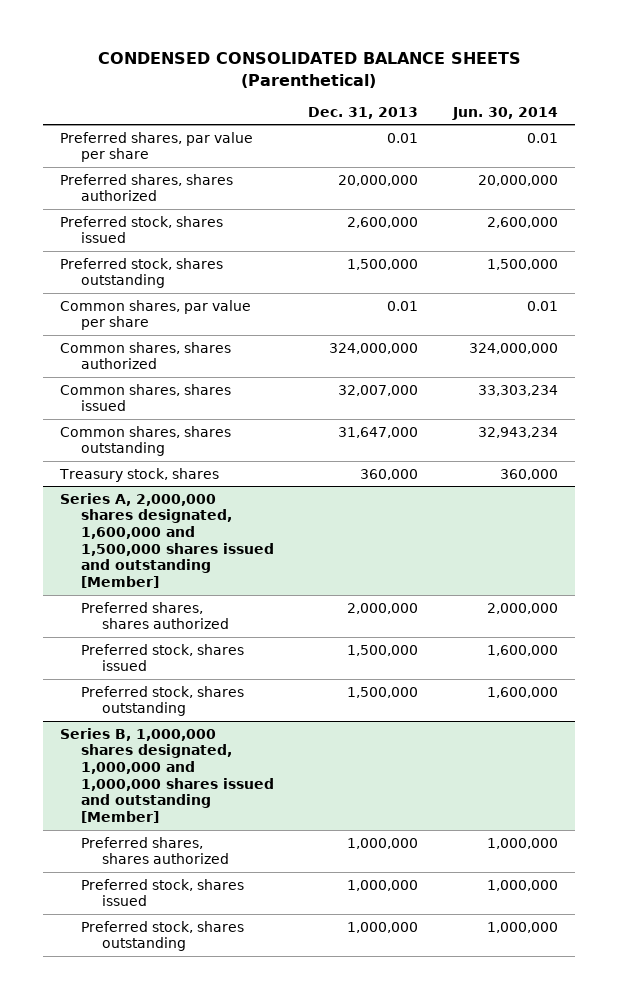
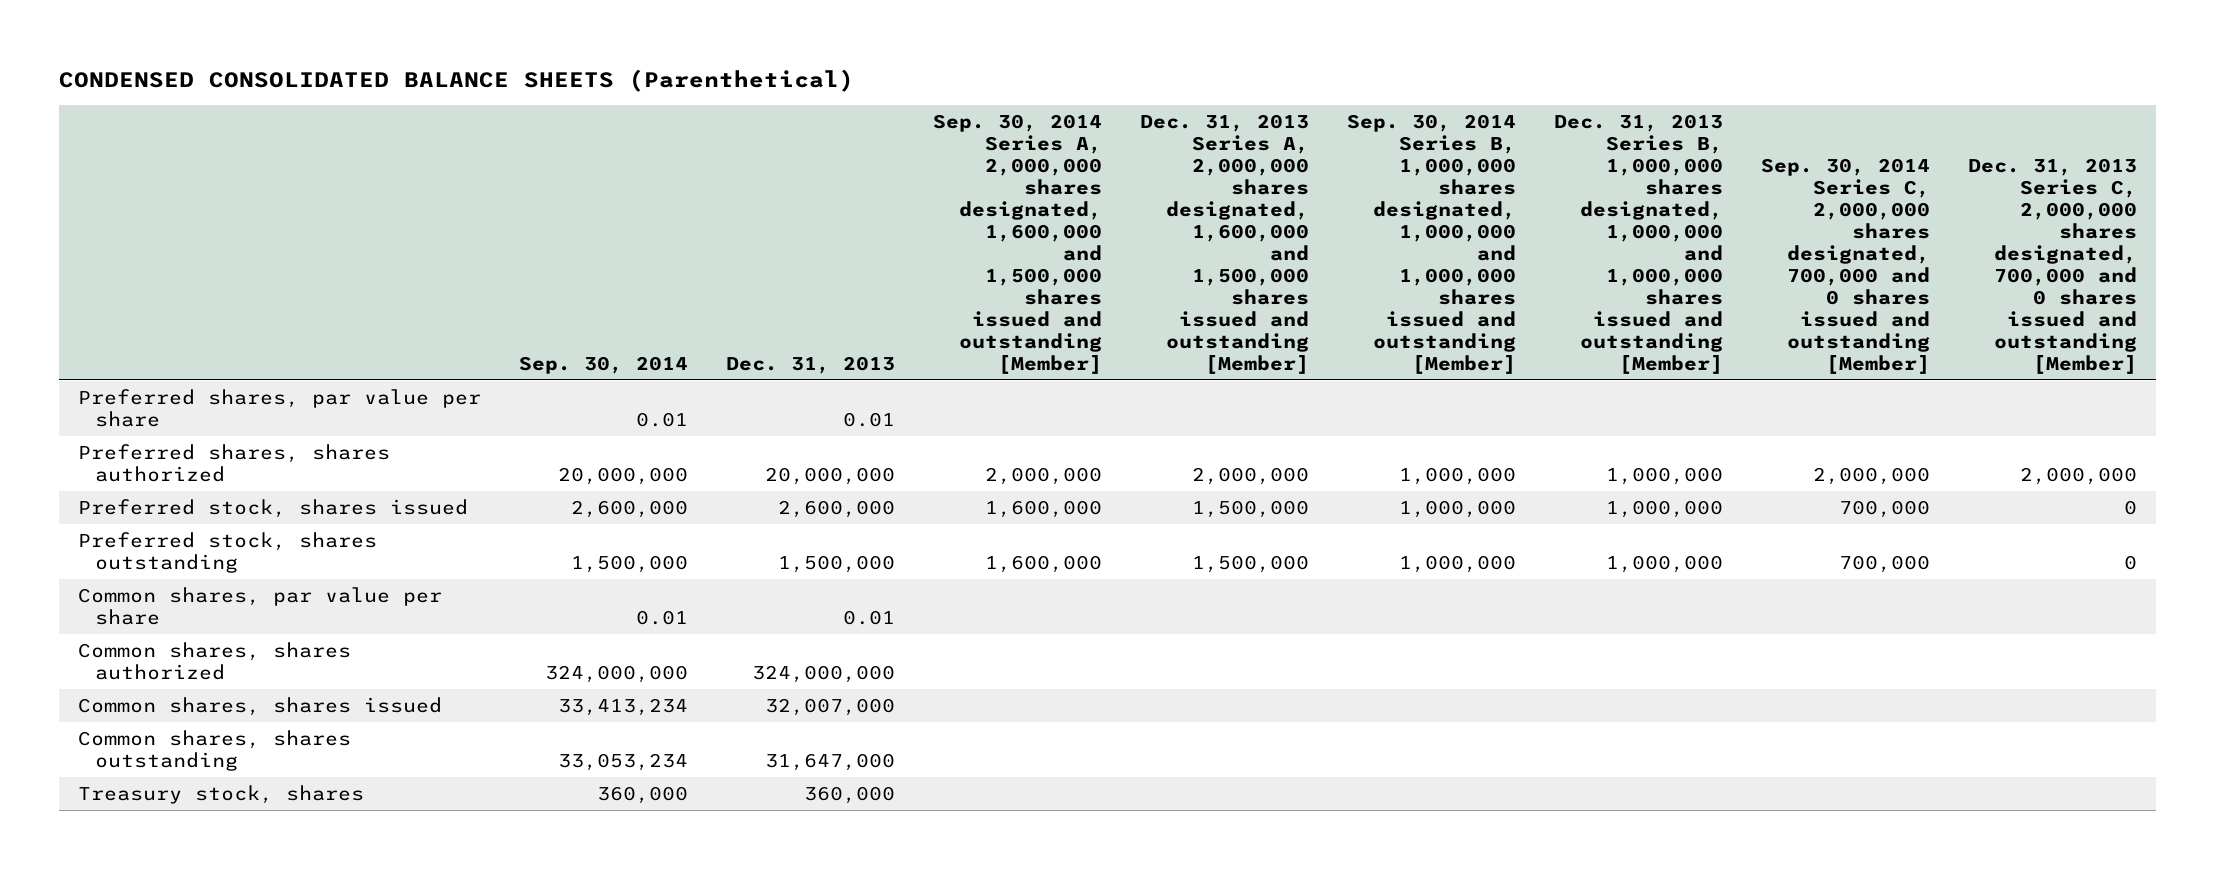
[451,106,558,120] Jun. 30, 2014 -> none
none -> [518,355,688,374] Sep. 30, 2014
none -> [932,113,1102,374] Sep. 30, 2014 Series A, 2,000,000 shares designated, 1,600,000 and 1,500,000 shares issued and outstanding [Member]
none -> [1139,113,1309,374] Dec. 31, 2013 Series A, 2,000,000 shares designated, 1,600,000 and 1,500,000 shares issued and outstanding [Member]
none -> [1346,113,1516,374] Sep. 30, 2014 Series B, 1,000,000 shares designated, 1,000,000 and 1,000,000 shares issued and outstanding [Member]
none -> [1553,113,1723,374] Dec. 31, 2013 Series B, 1,000,000 shares designated, 1,000,000 and 1,000,000 shares issued and outstanding [Member]
none -> [1760,157,1930,374] Sep. 30, 2014 Series C, 2,000,000 shares designated, 700,000 and 0 shares issued and outstanding [Member]
none -> [1967,157,2137,374] Dec. 31, 2013 Series C, 2,000,000 shares designated, 700,000 and 0 shares issued and outstanding [Member]
[60,492,275,589] Series A, 2,000,000 shares designated, 1,600,000 and 1,500,000 shares issued and outstanding [Member] -> none
[81,601,230,630] Preferred shares, shares authorized -> none
[81,643,245,672] Preferred stock, shares issued -> none
[81,685,245,717] Preferred stock, shares outstanding -> none
[60,727,275,824] Series B, 1,000,000 shares designated, 1,000,000 and 1,000,000 shares issued and outstanding [Member] -> none
[81,836,230,865] Preferred shares, shares authorized -> none
[81,878,245,907] Preferred stock, shares issued -> none
[81,920,245,952] Preferred stock, shares outstanding -> none

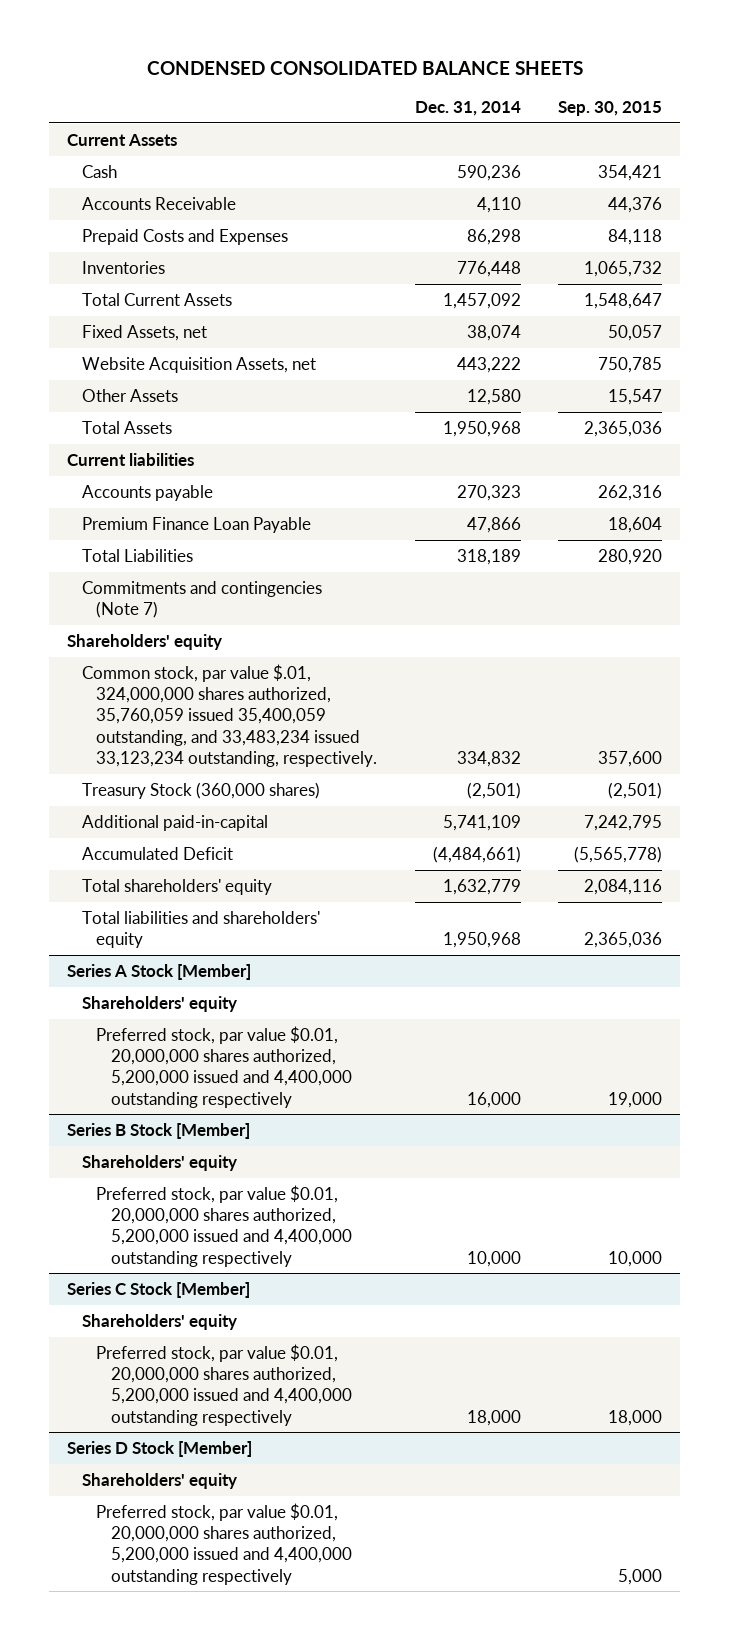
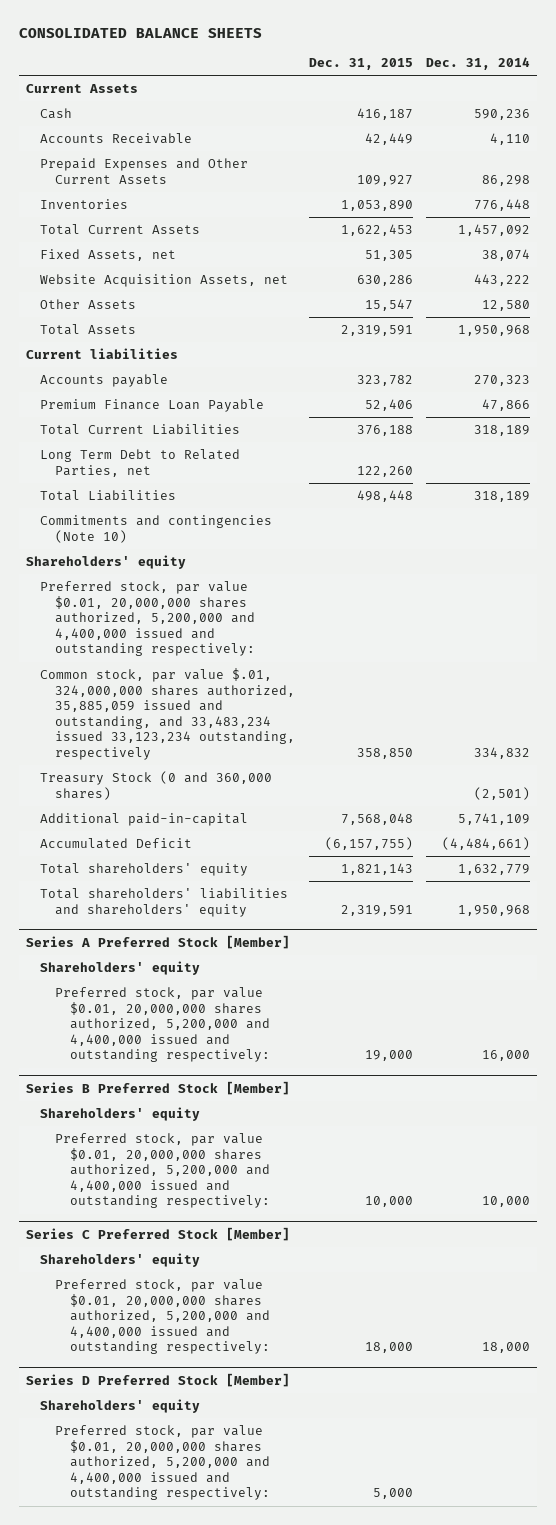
[146,60,583,75] CONDENSED CONSOLIDATED BALANCE SHEETS -> [18,27,262,38] CONSOLIDATED BALANCE SHEETS
[557,101,662,117] Sep. 30, 2015 -> none
none -> [308,58,413,71] Dec. 31, 2015
[81,228,288,245] Prepaid Costs and Expenses -> [40,157,249,184] Prepaid Expenses and Other Current Assets
none -> [40,423,241,435] Total Current Liabilities
none -> [40,448,241,477] Long Term Debt to Related Parties, net
[81,580,322,619] Commitments and contingencies (Note 7) -> [40,514,273,543] Commitments and contingencies (Note 10)
none -> [40,580,256,657] Preferred stock, par value $0.01, 20,000,000 shares authorized, 5,200,000 and 4,400,000 issued and outstanding respectively:
[81,663,378,767] Common stock, par value $.01, 324,000,000 shares authorized, 35,760,059 issued 35,400,059 outstanding, and 33,483,234 issued 33,123,234 outstanding, respectively. -> [40,667,296,761] Common stock, par value $.01, 324,000,000 shares authorized, 35,885,059 issued and outstanding, and 33,483,234 issued 33,123,234 outstanding, respectively
[81,781,320,799] Treasury Stock (360,000 shares) -> [40,770,273,800] Treasury Stock (0 and 360,000 shares)
[81,910,320,949] Total liabilities and shareholders' equity -> [40,887,289,917] Total shareholders' liabilities and shareholders' equity
[67,963,252,980] Series A Stock [Member] -> [25,934,290,949] Series A Preferred Stock [Member]
[96,1025,352,1108] Preferred stock, par value $0.01, 20,000,000 shares authorized, 5,200,000 issued and 4,400,000 outstanding respectively -> [55,986,271,1063] Preferred stock, par value $0.01, 20,000,000 shares authorized, 5,200,000 and 4,400,000 issued and outstanding respectively:
[67,1122,251,1139] Series B Stock [Member] -> [25,1080,290,1095] Series B Preferred Stock [Member]
[96,1184,352,1267] Preferred stock, par value $0.01, 20,000,000 shares authorized, 5,200,000 issued and 4,400,000 outstanding respectively -> [55,1132,271,1209] Preferred stock, par value $0.01, 20,000,000 shares authorized, 5,200,000 and 4,400,000 issued and outstanding respectively:
[67,1281,251,1298] Series C Stock [Member] -> [25,1226,290,1241] Series C Preferred Stock [Member]
[96,1343,352,1426] Preferred stock, par value $0.01, 20,000,000 shares authorized, 5,200,000 issued and 4,400,000 outstanding respectively -> [55,1278,271,1355] Preferred stock, par value $0.01, 20,000,000 shares authorized, 5,200,000 and 4,400,000 issued and outstanding respectively:
[67,1440,253,1457] Series D Stock [Member] -> [25,1372,290,1387] Series D Preferred Stock [Member]
[96,1502,352,1585] Preferred stock, par value $0.01, 20,000,000 shares authorized, 5,200,000 issued and 4,400,000 outstanding respectively -> [55,1424,271,1501] Preferred stock, par value $0.01, 20,000,000 shares authorized, 5,200,000 and 4,400,000 issued and outstanding respectively:

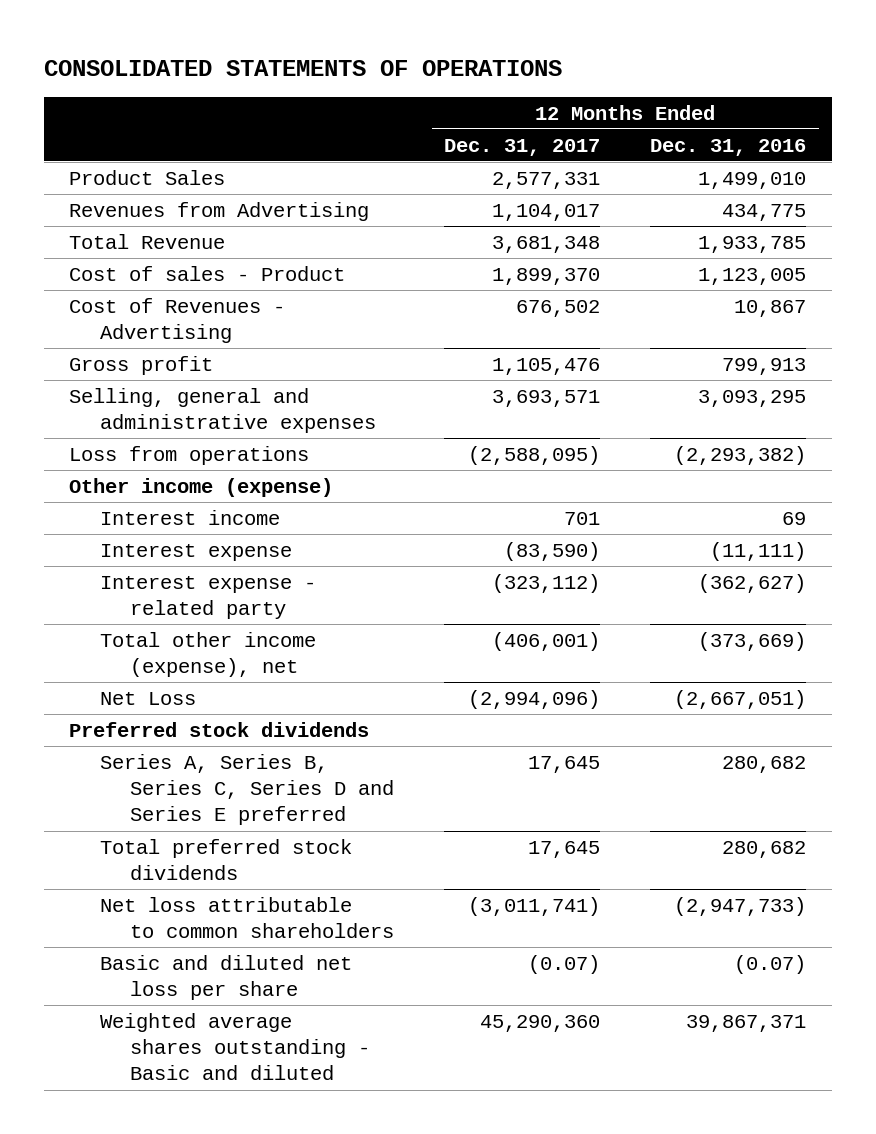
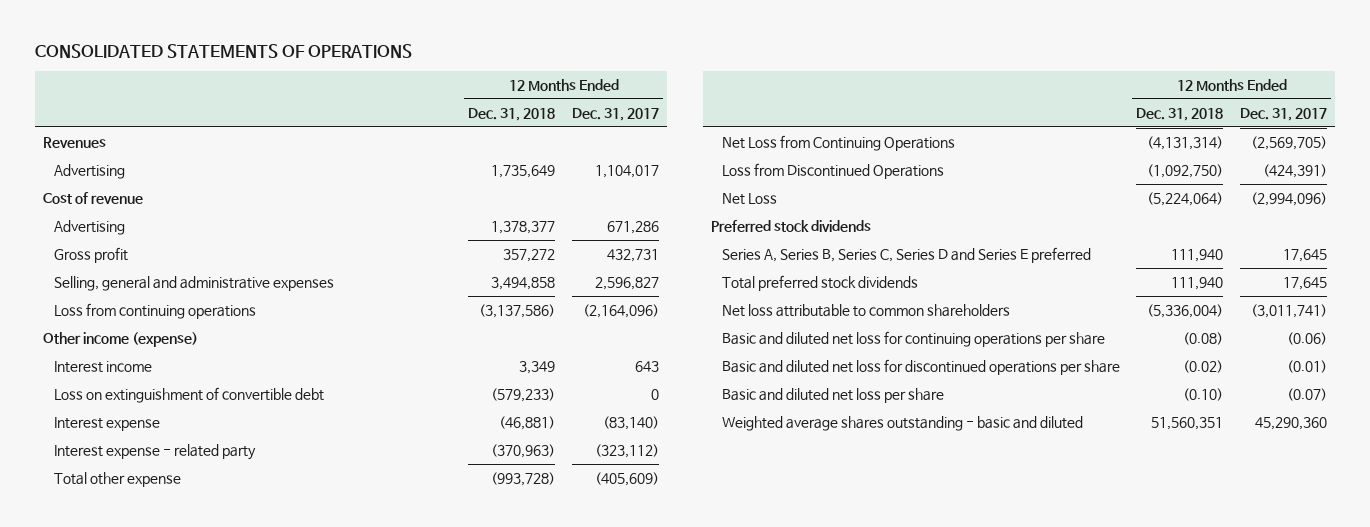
[650,138,807,156] Dec. 31, 2016 -> none
none -> [468,107,556,121] Dec. 31, 2018
[69,169,226,185] Product Sales -> none
[69,233,226,249] Total Revenue -> none
[69,265,346,281] Cost of sales - Product -> none
[69,297,286,344] Cost of Revenues - Advertising -> none
none -> [42,137,106,149] Revenues
[69,201,370,221] Revenues from Advertising -> [53,164,125,180] Advertising
none -> [42,192,143,205] Cost of revenue
none -> [53,220,125,236] Advertising
[492,357,601,375] 1,105,476 -> [606,249,659,263] 432,731
[492,389,601,407] 3,693,571 -> [594,277,659,291] 2,596,827
[69,445,310,465] Loss from operations -> [53,303,256,320] Loss from continuing operations
[468,445,601,465] (2,588,095) -> [582,304,659,319] (2,164,096)
[564,511,601,525] 701 -> [634,361,659,373] 643
none -> [53,387,324,404] Loss on extinguishment of convertible debt
[504,541,601,561] (83,590) -> [602,416,659,431] (83,140)
[99,631,316,678] Total other income (expense), net -> [53,472,181,488] Total other expense
[492,631,601,651] (406,001) -> [594,472,659,487] (405,609)
none -> [721,135,955,152] Net Loss from Continuing Operations
none -> [721,163,944,180] Loss from Discontinued Operations
none -> [721,331,1105,348] Basic and diluted net loss for continuing operations per share
none -> [721,359,1120,376] Basic and diluted net loss for discontinued operations per share
[99,1012,370,1081] Weighted average shares outstanding - Basic and diluted -> [721,416,1083,432] Weighted average shares outstanding - basic and diluted

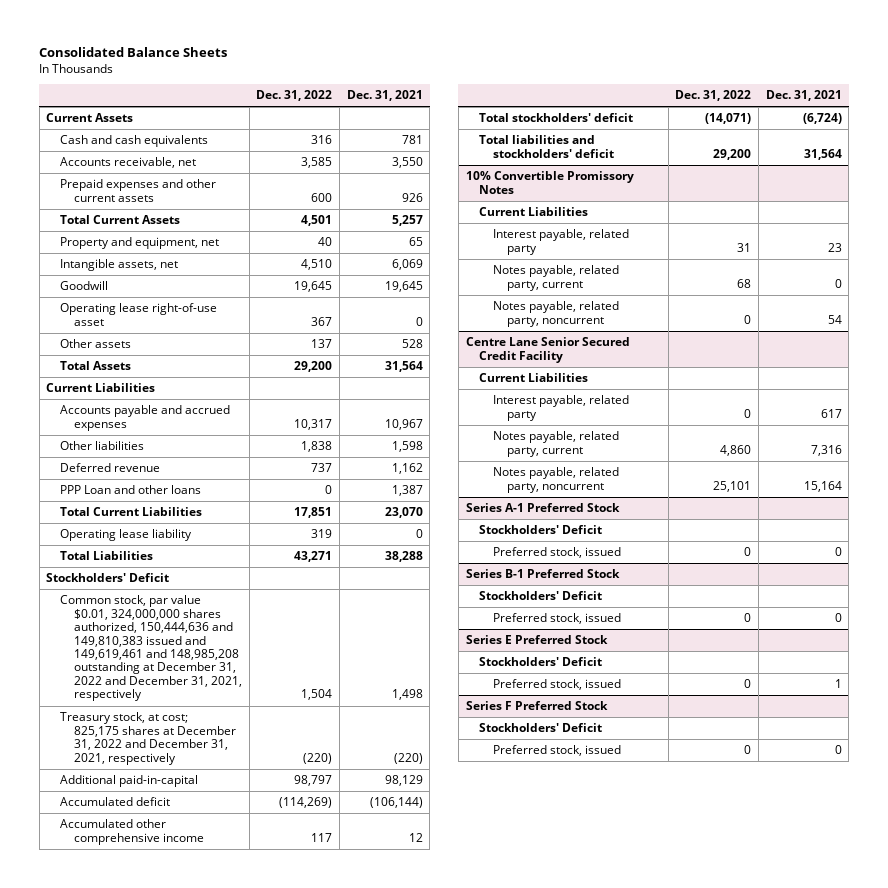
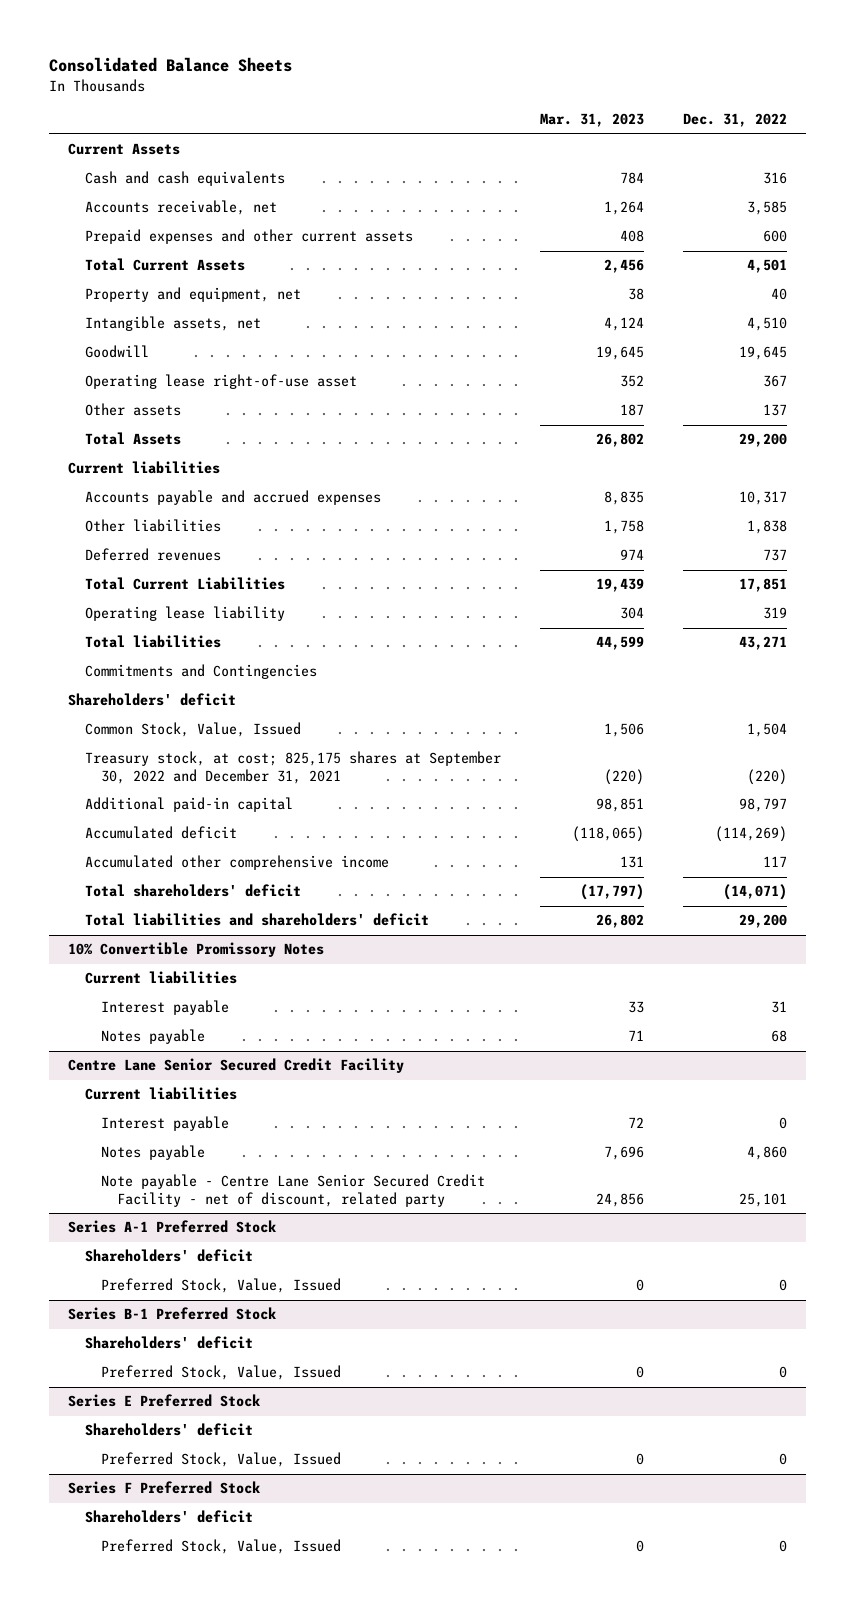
[346,90,423,102] Dec. 31, 2021 -> none
none -> [539,113,644,128] Mar. 31, 2023
[46,383,156,393] Current Liabilities -> [68,461,221,475] Current liabilities
[60,485,202,495] PPP Loan and other loans -> none
[60,463,161,473] Deferred revenue -> [84,548,221,562] Deferred revenues
[60,551,154,561] Total Liabilities -> [84,635,221,649] Total liabilities
none -> [84,664,317,680] Commitments and Contingencies
[46,573,170,583] Stockholders' Deficit -> [68,693,237,707] Shareholders' deficit
[60,595,242,702] Common stock, par value $0.01, 324,000,000 shares authorized, 150,444,636 and 149,810,383 issued and 149,619,461 and 148,985,208 outstanding at December 31, 2022 and December 31, 2021, respectively -> [84,722,301,738] Common Stock, Value, Issued
[60,712,236,765] Treasury stock, at cost; 825,175 shares at December 31, 2022 and December 31, 2021, respectively -> [84,751,501,784] Treasury stock, at cost; 825,175 shares at September 30, 2022 and December 31, 2021
[60,775,199,788] Additional paid-in-capital -> [84,797,293,813] Additional paid-in capital
[479,113,634,123] Total stockholders' deficit -> [84,884,301,898] Total shareholders' deficit
[479,135,615,158] Total liabilities and stockholders' deficit -> [84,913,429,927] Total liabilities and shareholders' deficit
[493,301,620,327] Notes payable, related party, noncurrent -> none
[479,207,589,217] Current Liabilities -> [84,971,237,985] Current liabilities
[493,229,630,255] Interest payable, related party -> [101,1000,230,1016] Interest payable
[493,265,620,291] Notes payable, related party, current -> [101,1029,206,1045] Notes payable
[479,373,589,383] Current Liabilities -> [84,1087,237,1101] Current liabilities
[493,395,630,421] Interest payable, related party -> [101,1116,230,1132] Interest payable
[493,431,620,457] Notes payable, related party, current -> [101,1145,206,1161] Notes payable
[493,467,620,493] Notes payable, related party, noncurrent -> [101,1174,486,1207] Note payable - Centre Lane Senior Secured Credit Facility - net of discount, related party
[479,525,603,535] Stockholders' Deficit -> [84,1249,253,1263] Shareholders' deficit
[493,547,622,559] Preferred stock, issued -> [101,1278,342,1294] Preferred Stock, Value, Issued
[479,591,603,601] Stockholders' Deficit -> [84,1336,253,1350] Shareholders' deficit
[493,613,622,625] Preferred stock, issued -> [101,1365,342,1381] Preferred Stock, Value, Issued
[479,657,603,667] Stockholders' Deficit -> [84,1423,253,1437] Shareholders' deficit
[493,679,622,691] Preferred stock, issued -> [101,1452,342,1468] Preferred Stock, Value, Issued
[479,723,603,733] Stockholders' Deficit -> [84,1510,253,1524] Shareholders' deficit
[493,745,622,757] Preferred stock, issued -> [101,1539,342,1555] Preferred Stock, Value, Issued

